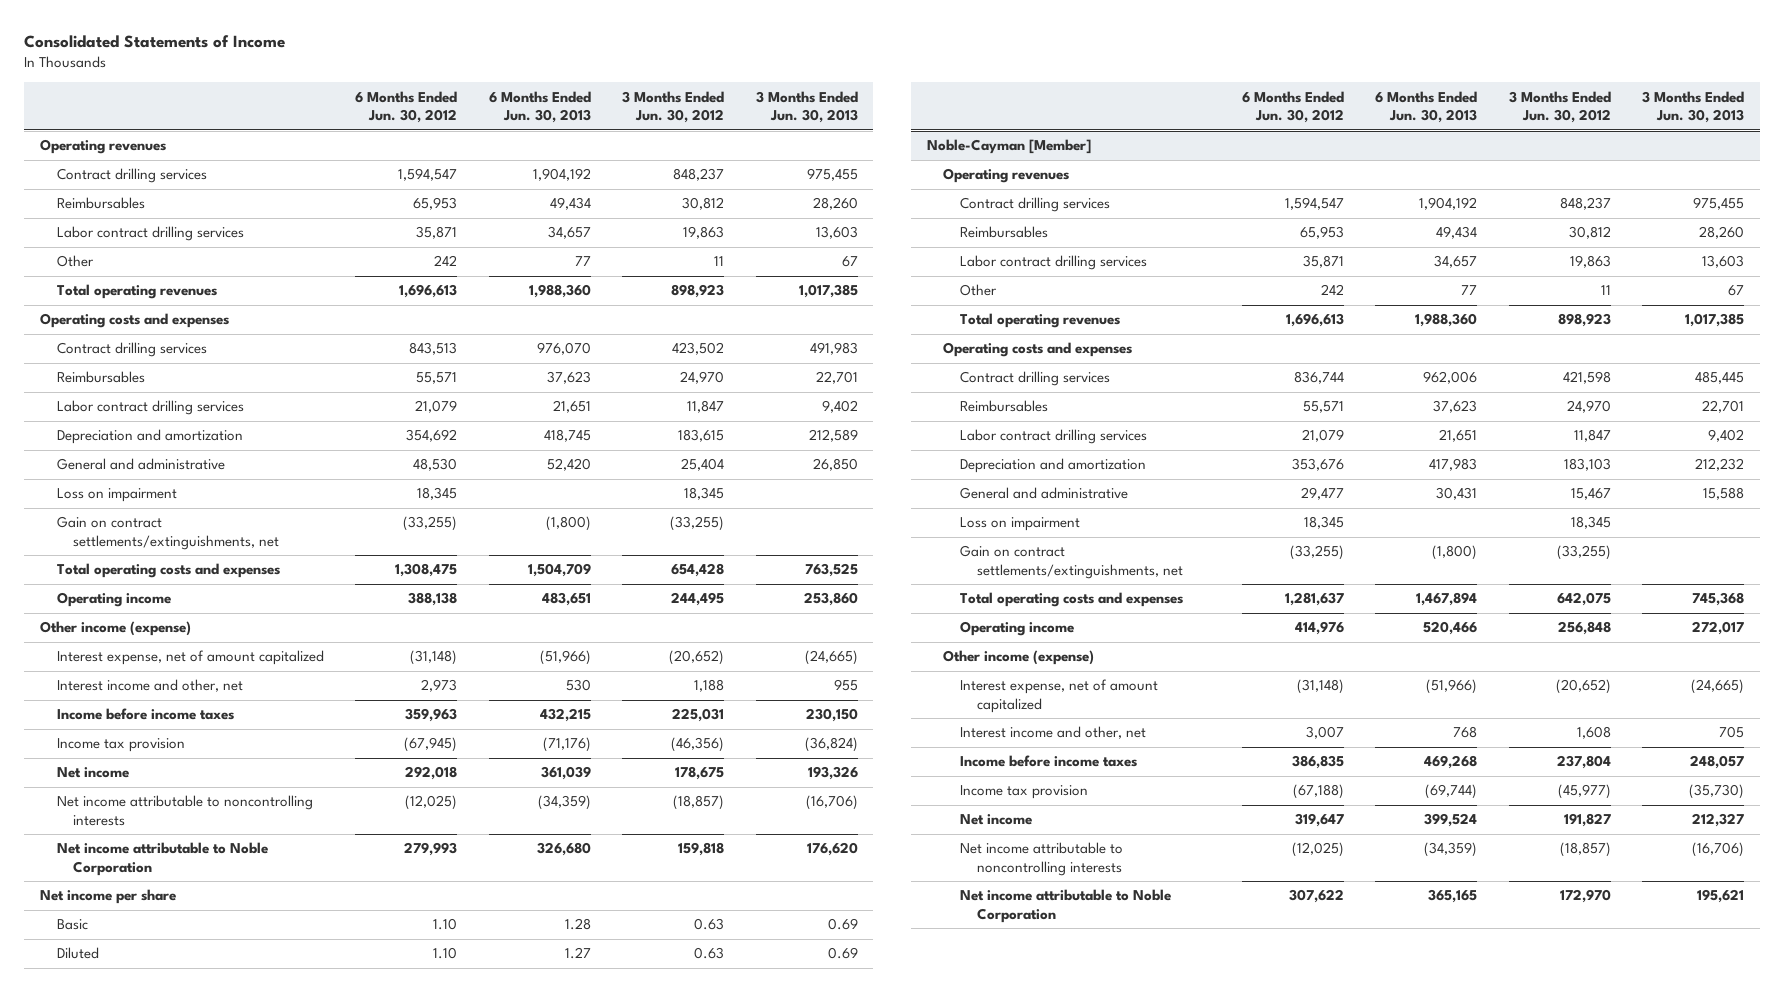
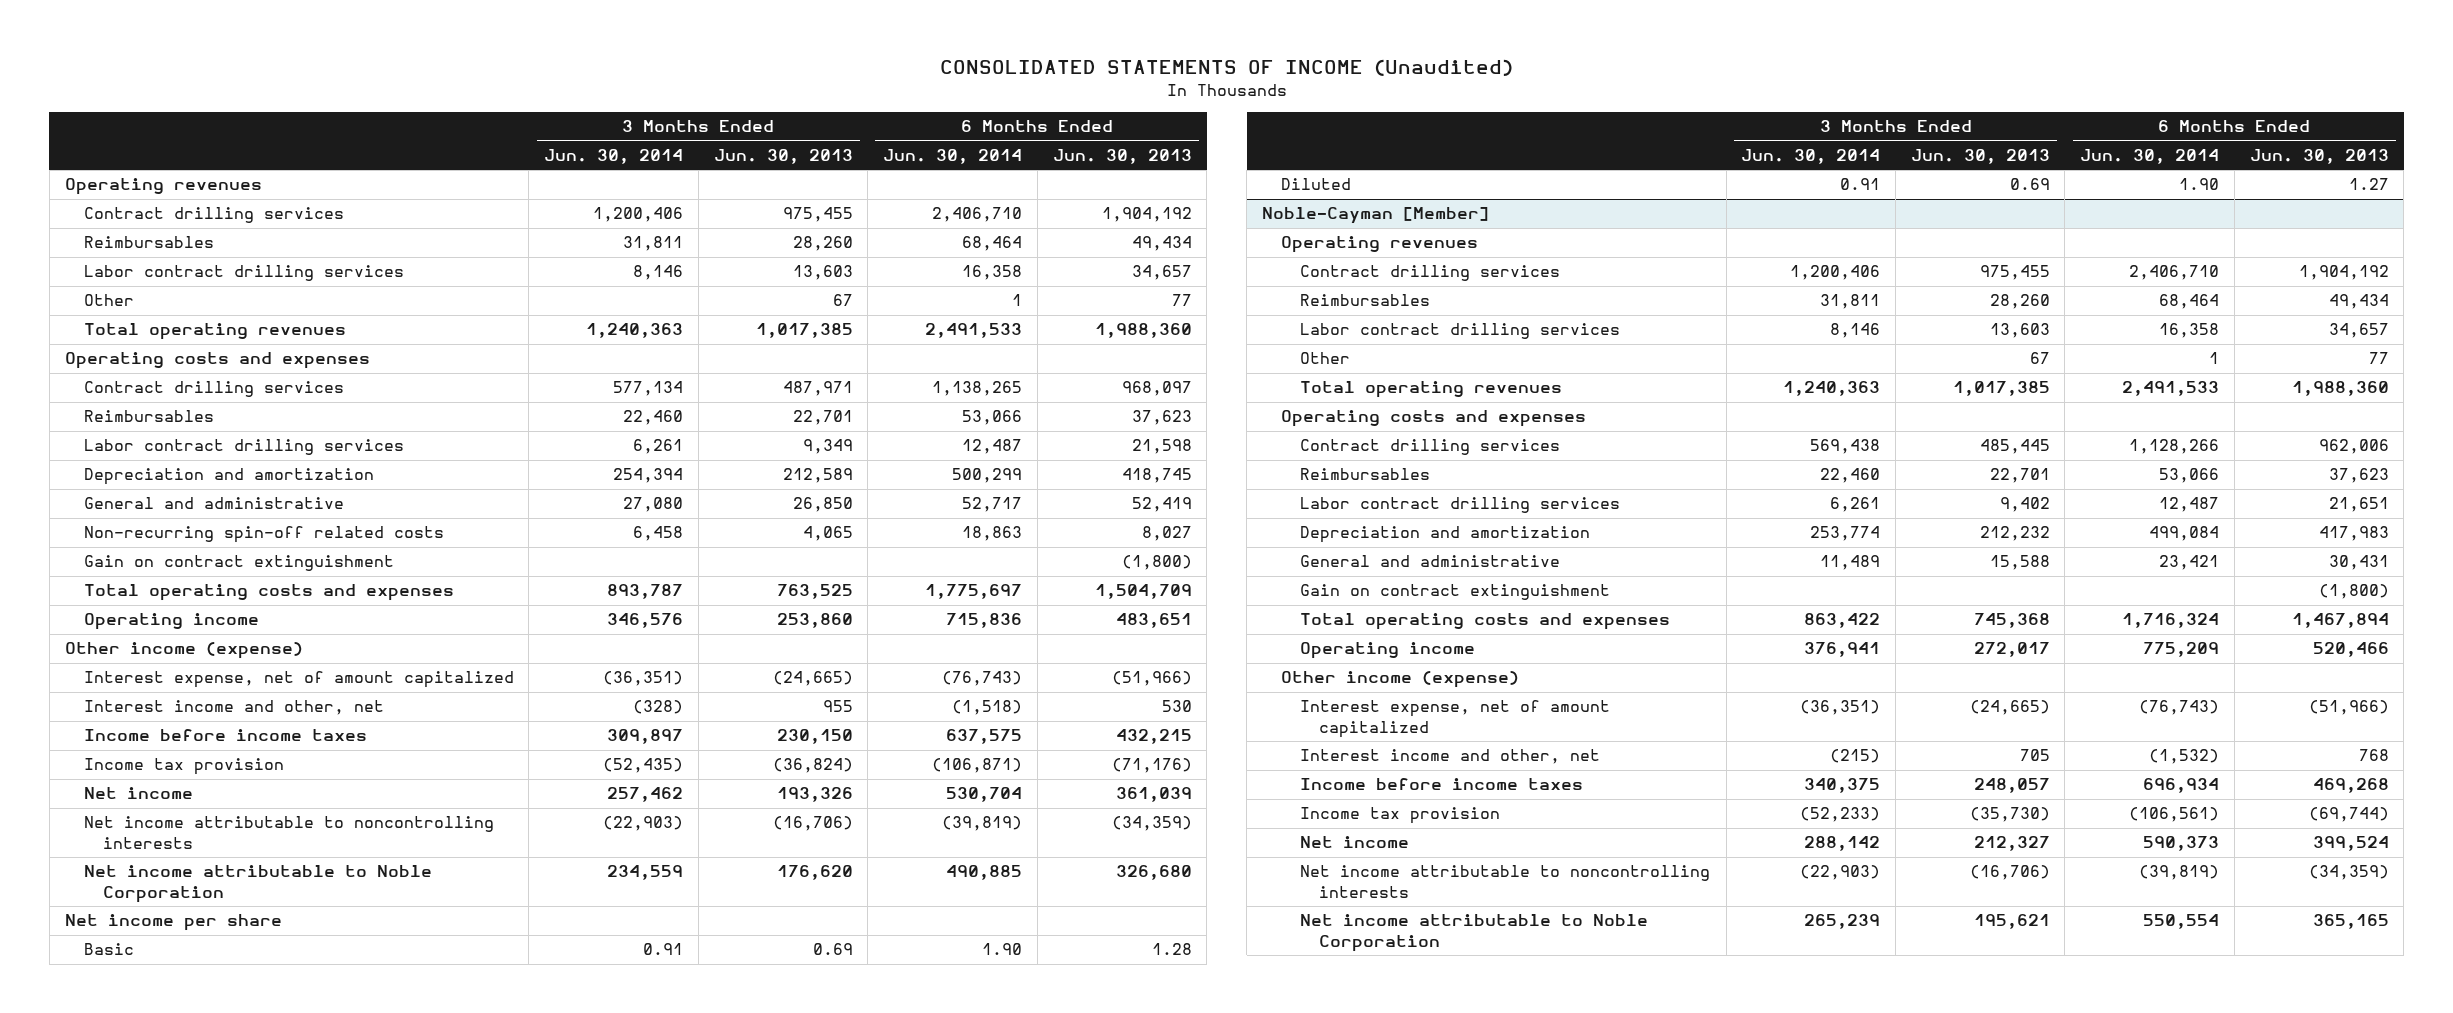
[24,35,286,49] Consolidated Statements of Income -> [939,59,1513,77] CONSOLIDATED STATEMENTS OF INCOME (Unaudited)
[355,90,458,124] 6 Months Ended Jun. 30, 2012 -> none
[622,90,725,124] 3 Months Ended Jun. 30, 2012 -> none
none -> [544,148,684,164] Jun. 30, 2014
none -> [883,148,1023,164] Jun. 30, 2014
[536,342,591,356] 976,070 -> [1121,381,1192,397] 968,097
[809,342,858,356] 491,983 -> [782,381,853,397] 487,971
[552,400,591,414] 21,651 -> [1131,439,1192,455] 21,598
[821,400,858,414] 9,402 -> [802,439,853,455] 9,349
[56,488,177,503] Loss on impairment -> none
[546,458,591,472] 52,420 -> [1131,497,1192,513] 52,419
none -> [83,526,444,544] Non-recurring spin-off related costs
[56,516,280,550] Gain on contract settlements/extinguishments, net -> [83,555,394,572] Gain on contract extinguishment
[959,517,1080,532] Loss on impairment -> none
[959,545,1183,579] Gain on contract settlements/extinguishments, net -> [1299,584,1610,601] Gain on contract extinguishment

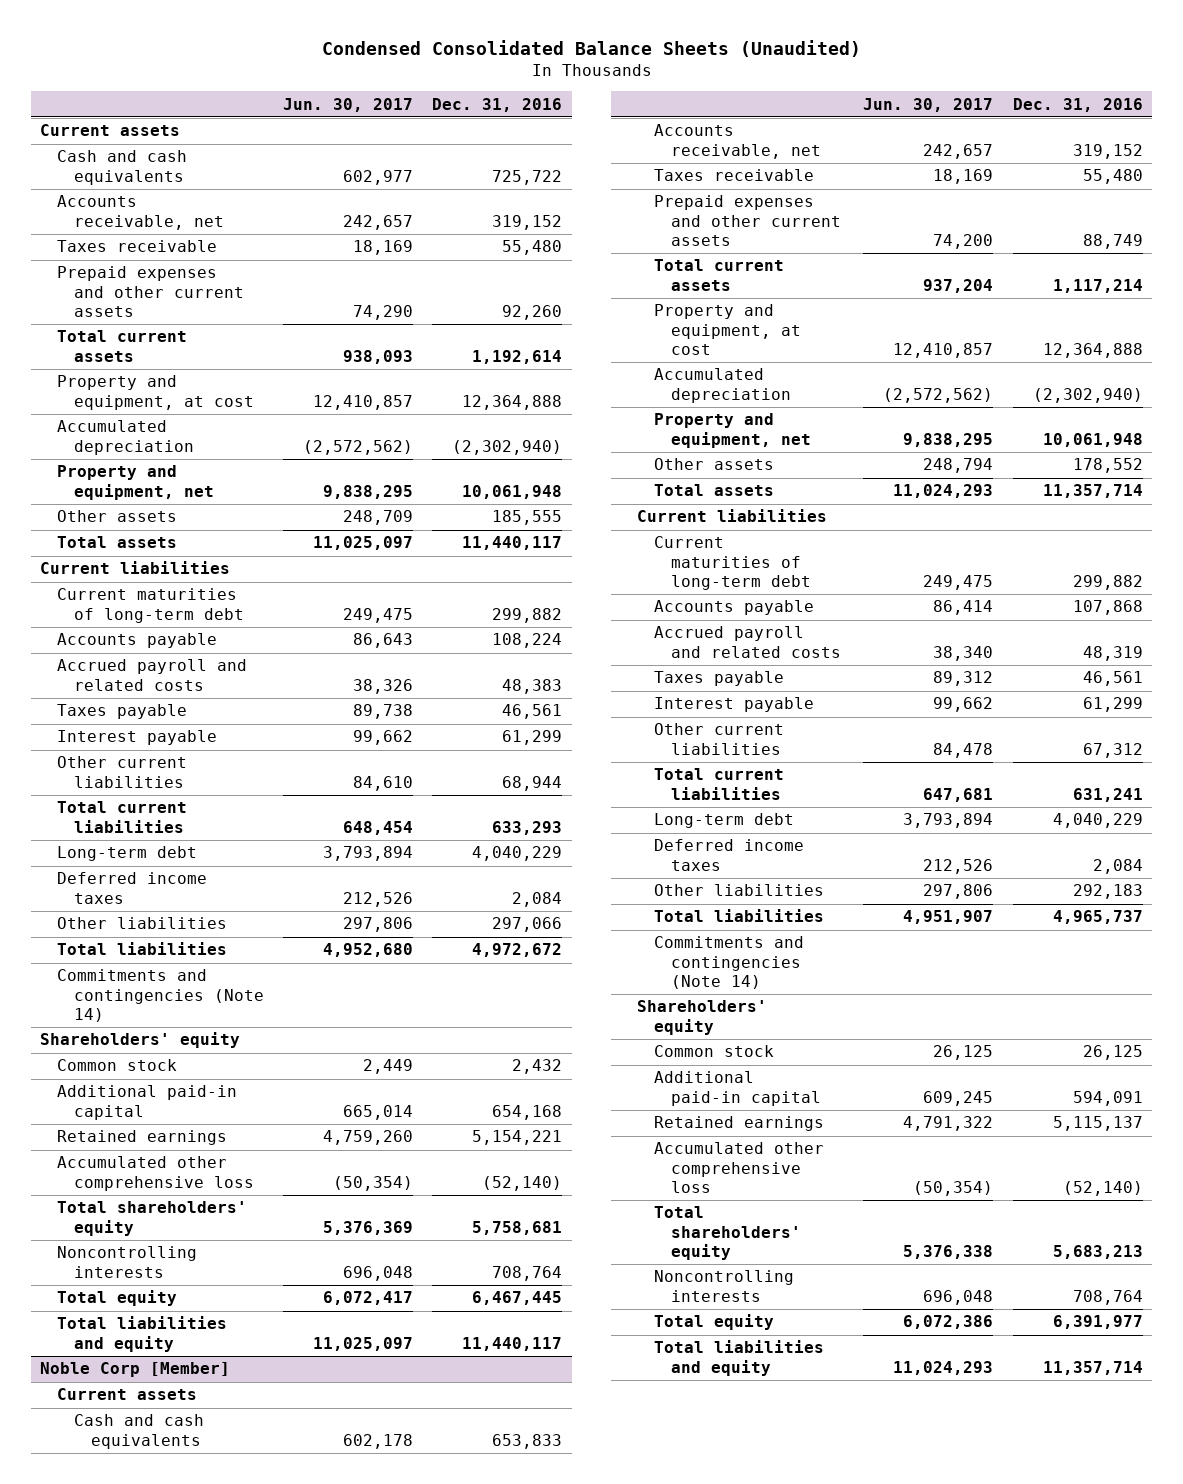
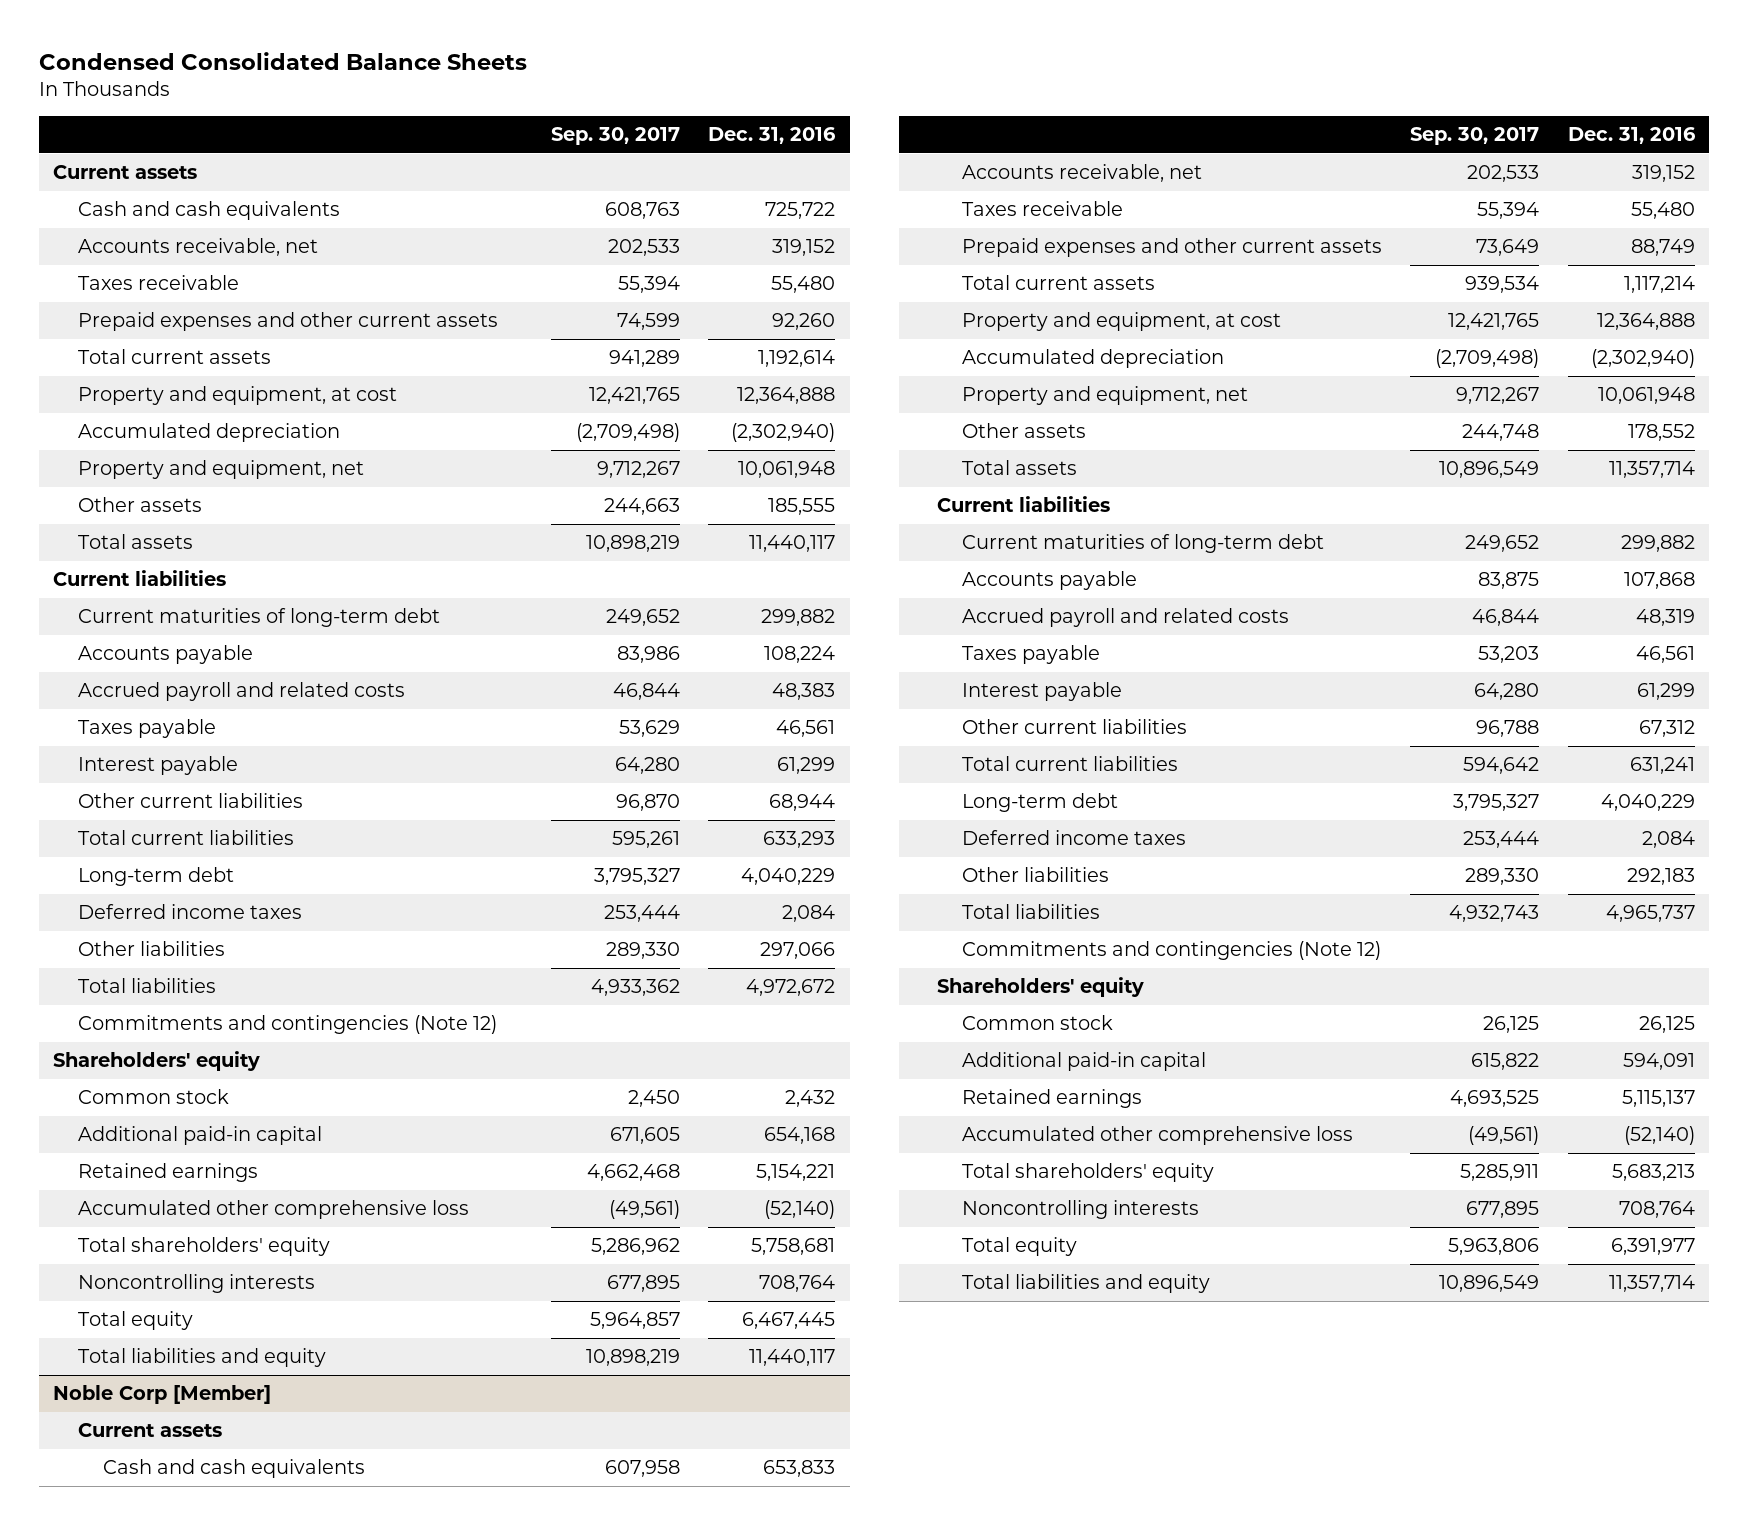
[321,39,861,57] Condensed Consolidated Balance Sheets (Unaudited) -> [39,51,528,70] Condensed Consolidated Balance Sheets
[283,97,414,112] Jun. 30, 2017 -> none
none -> [550,126,680,145] Sep. 30, 2017
[57,969,265,1023] Commitments and contingencies (Note 14) -> [77,1015,497,1035] Commitments and contingencies (Note 12)
[654,936,805,990] Commitments and contingencies (Note 14) -> [962,941,1382,961] Commitments and contingencies (Note 12)

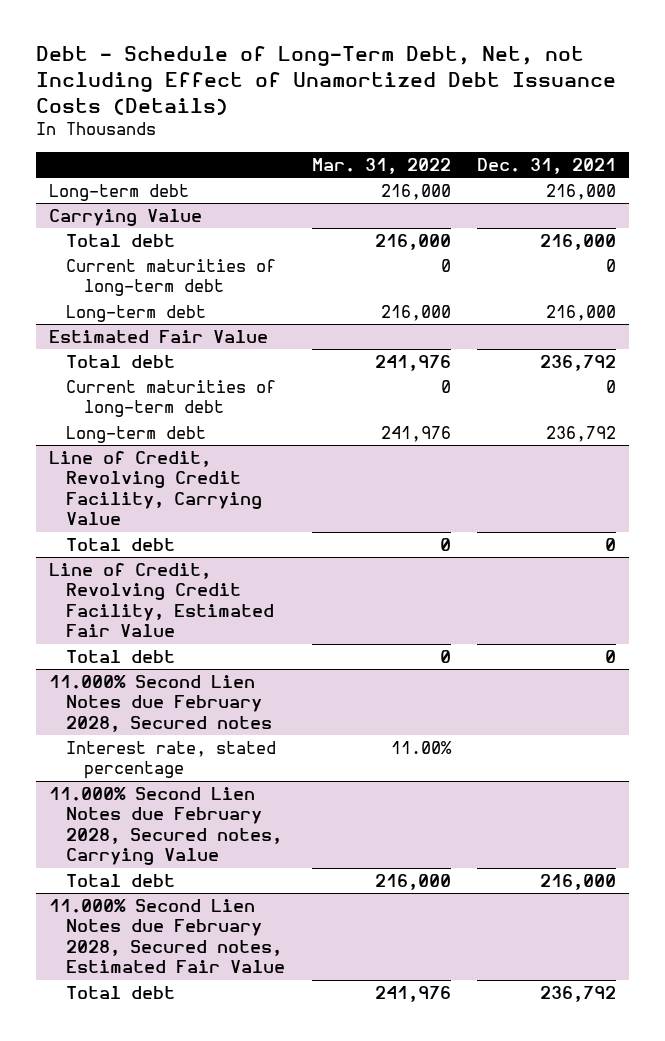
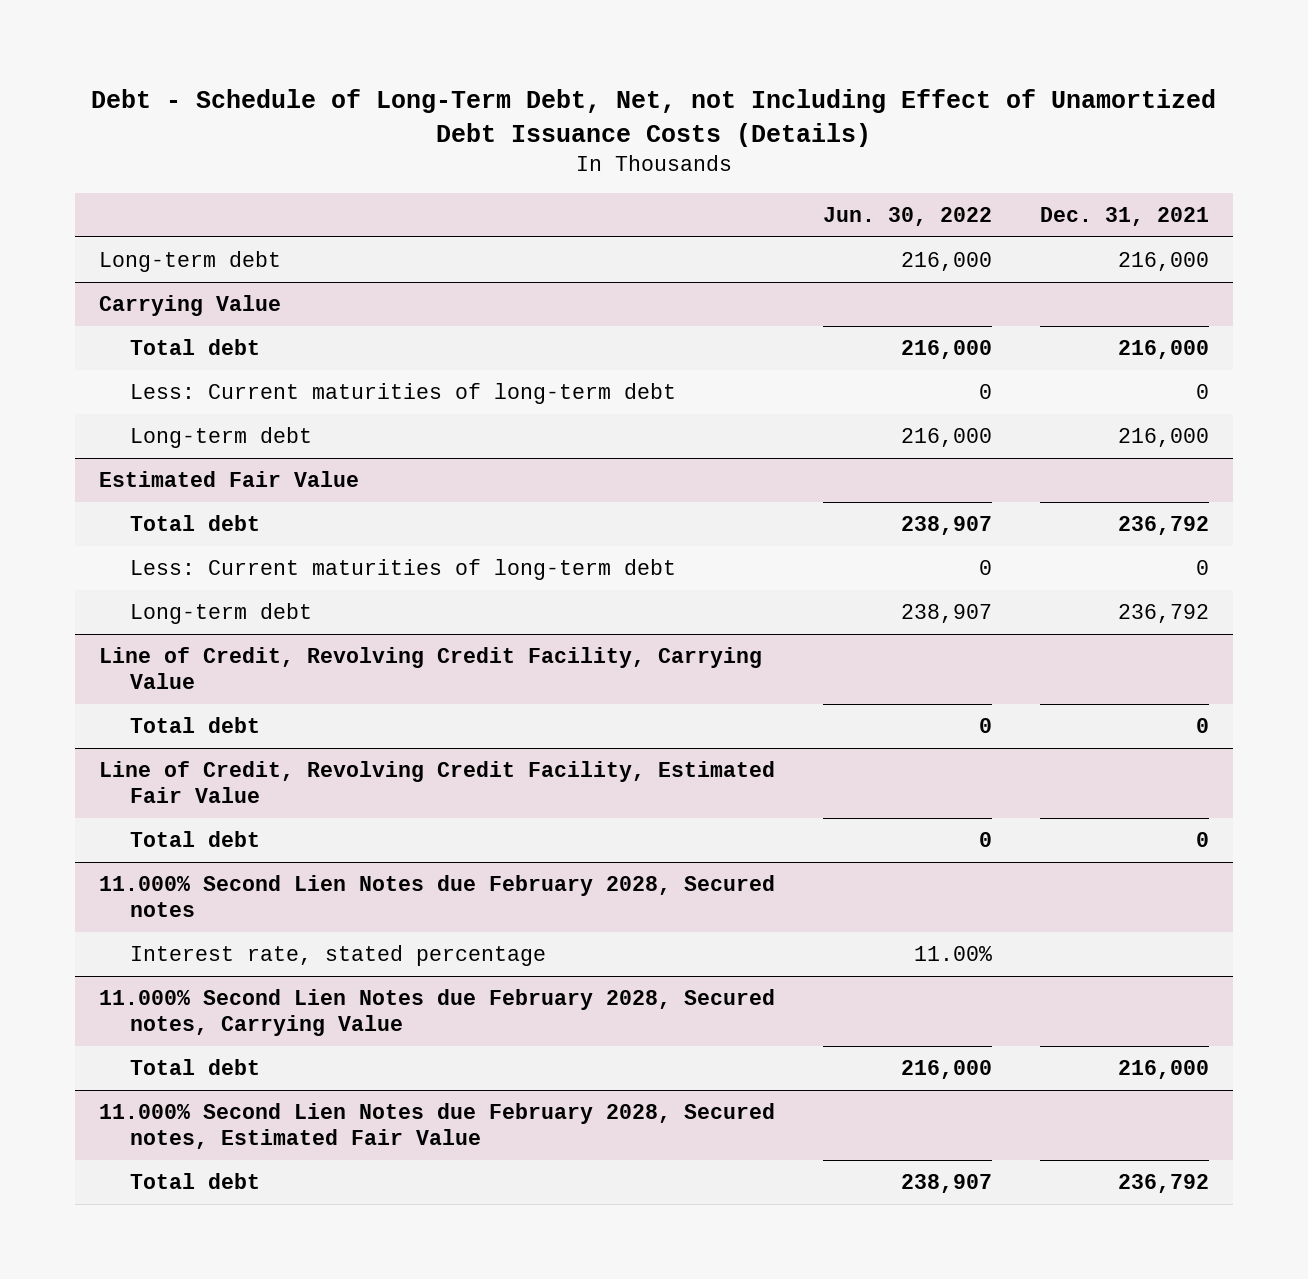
[311,157,451,174] Mar. 31, 2022 -> none
none -> [823,207,993,227] Jun. 30, 2022
[66,258,277,297] Current maturities of long-term debt -> [130,382,677,404] Less: Current maturities of long-term debt
[66,379,277,418] Current maturities of long-term debt -> [130,558,677,580] Less: Current maturities of long-term debt

